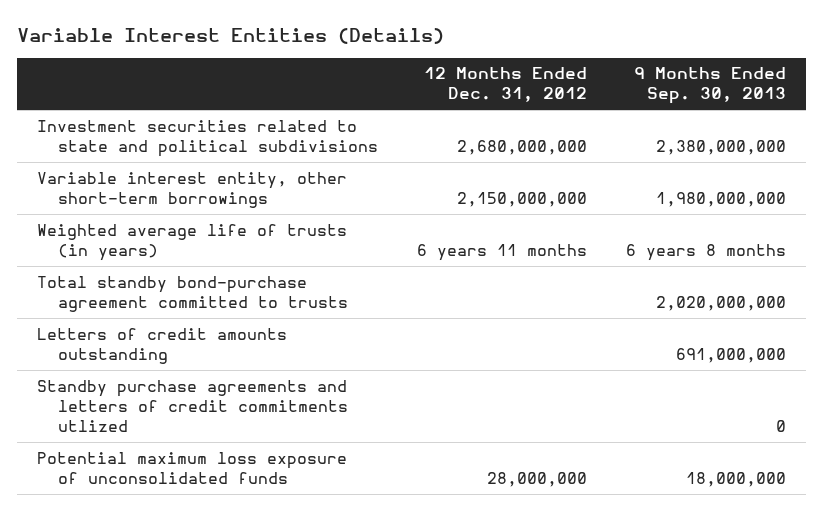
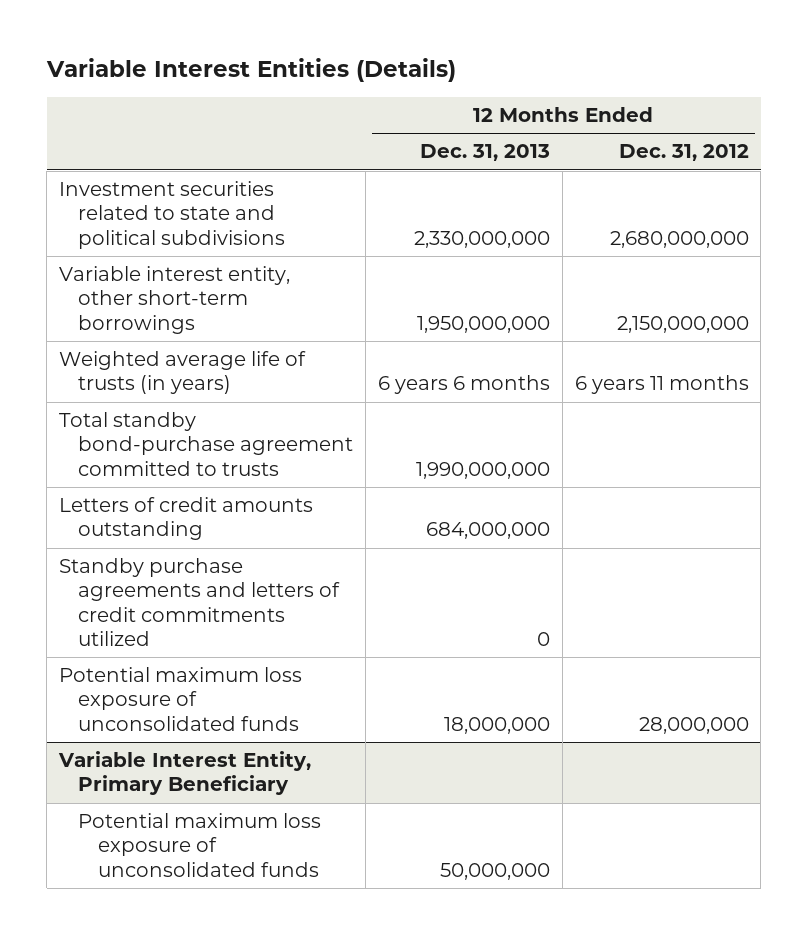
[634,67,787,105] 9 Months Ended Sep. 30, 2013 -> none
none -> [419,144,550,162] Dec. 31, 2013
[36,379,349,432] Standby purchase agreements and letters of credit commitments utlized -> [58,558,341,647] Standby purchase agreements and letters of credit commitments utilized
none -> [57,751,311,796] Variable Interest Entity, Primary Beneficiary
none -> [78,813,322,877] Potential maximum loss exposure of unconsolidated funds

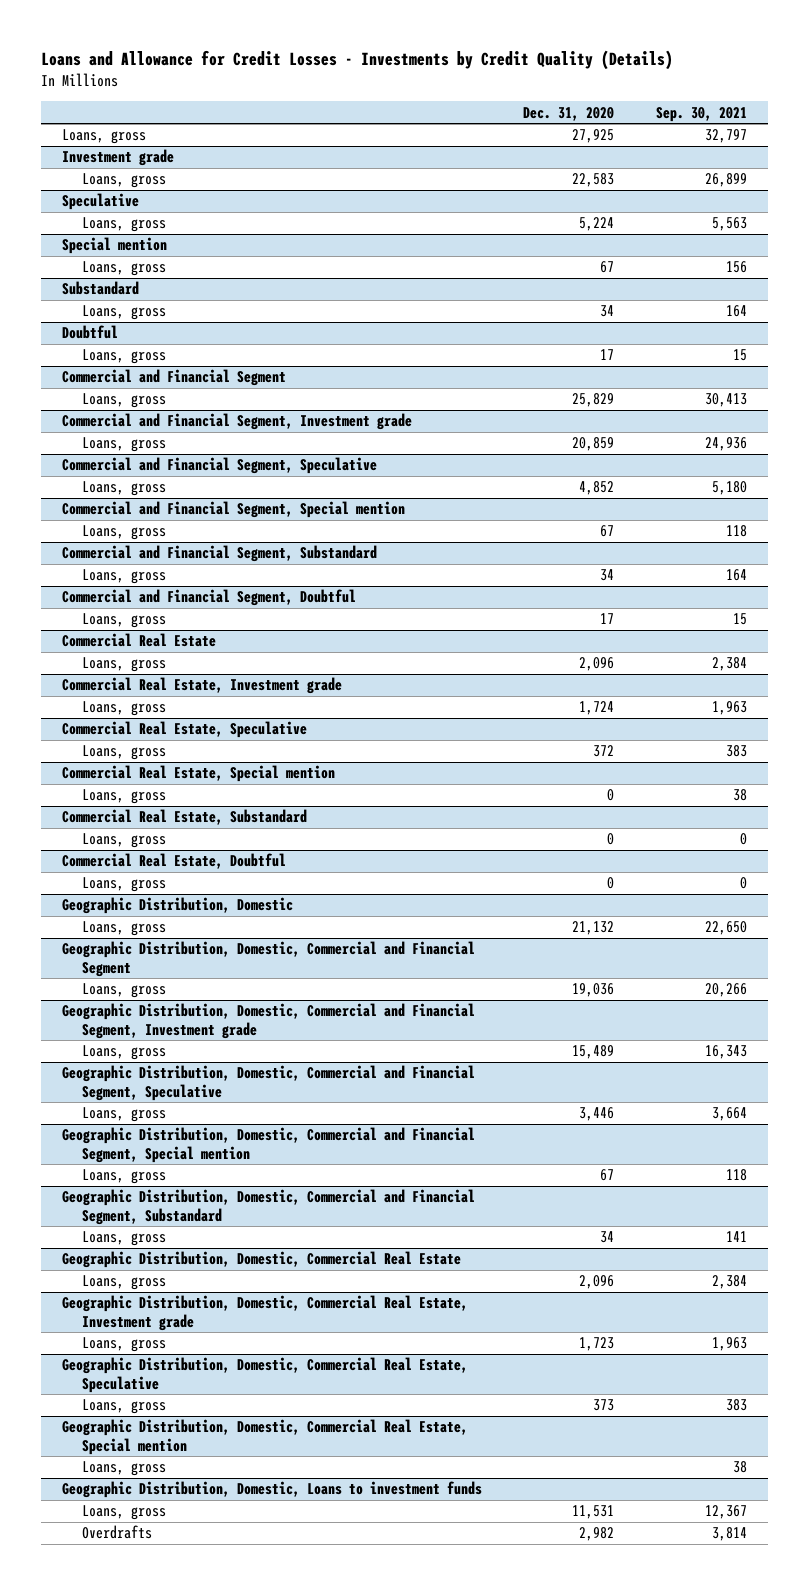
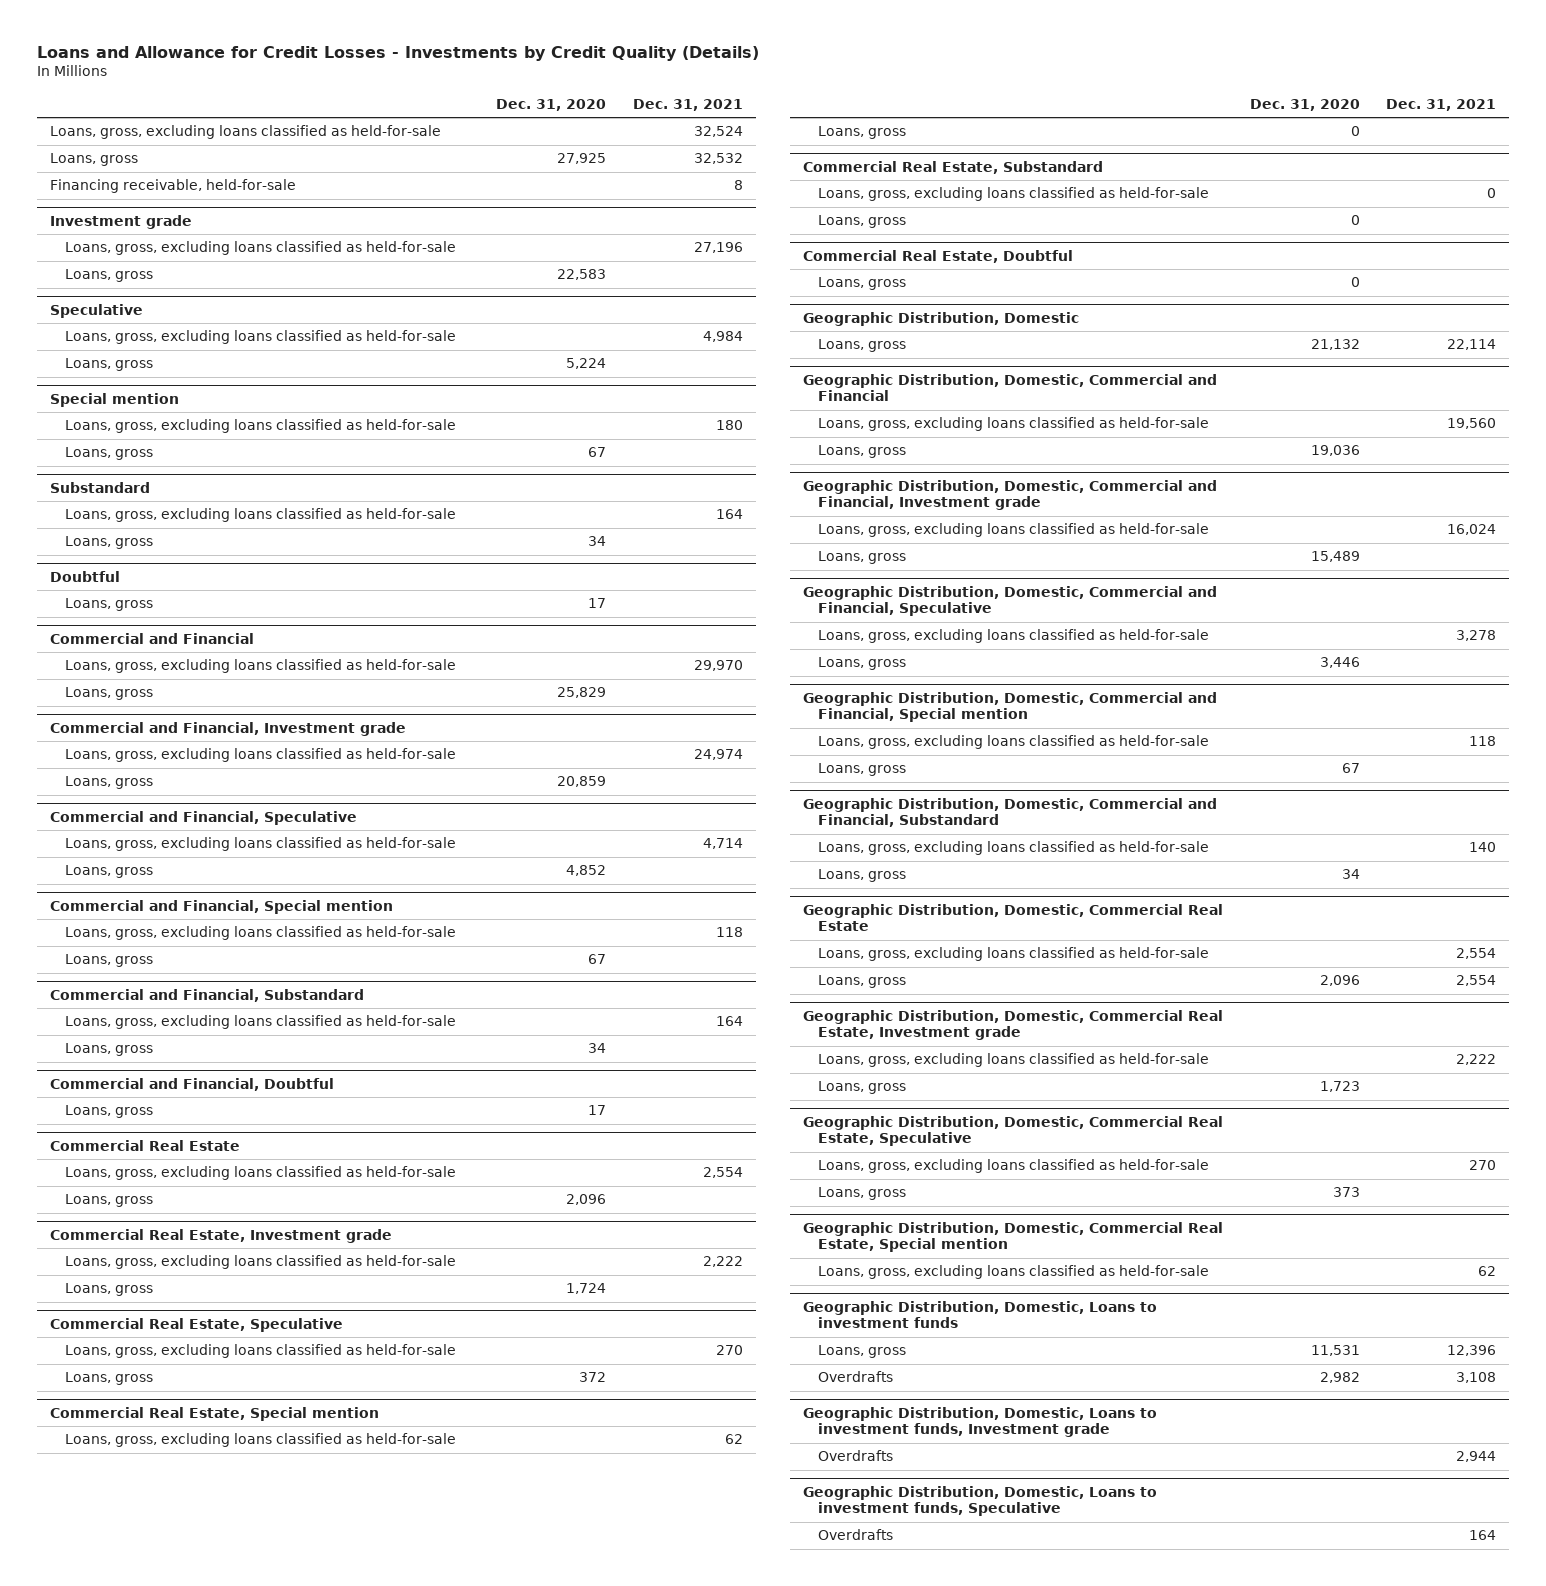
[655,106,747,122] Sep. 30, 2021 -> none
none -> [632,98,743,111] Dec. 31, 2021
none -> [49,125,441,140] Loans, gross, excluding loans classified as held-for-sale
none -> [49,179,296,194] Financing receivable, held-for-sale
none -> [64,241,456,256] Loans, gross, excluding loans classified as held-for-sale
none -> [64,330,456,345] Loans, gross, excluding loans classified as held-for-sale
none -> [64,419,456,434] Loans, gross, excluding loans classified as held-for-sale
none -> [64,508,456,523] Loans, gross, excluding loans classified as held-for-sale
[62,369,287,387] Commercial and Financial Segment -> [49,632,254,644] Commercial and Financial
none -> [64,659,456,674] Loans, gross, excluding loans classified as held-for-sale
[62,413,413,431] Commercial and Financial Segment, Investment grade -> [49,721,406,736] Commercial and Financial, Investment grade
none -> [64,748,456,763] Loans, gross, excluding loans classified as held-for-sale
[62,457,378,475] Commercial and Financial Segment, Speculative -> [49,810,357,825] Commercial and Financial, Speculative
none -> [64,837,456,852] Loans, gross, excluding loans classified as held-for-sale
[62,501,406,519] Commercial and Financial Segment, Special mention -> [49,899,393,914] Commercial and Financial, Special mention
none -> [64,926,456,941] Loans, gross, excluding loans classified as held-for-sale
[62,545,378,563] Commercial and Financial Segment, Substandard -> [49,988,364,1002] Commercial and Financial, Substandard
none -> [64,1015,456,1030] Loans, gross, excluding loans classified as held-for-sale
[62,589,357,607] Commercial and Financial Segment, Doubtful -> [49,1077,334,1091] Commercial and Financial, Doubtful
none -> [64,1166,456,1181] Loans, gross, excluding loans classified as held-for-sale
none -> [64,1255,456,1270] Loans, gross, excluding loans classified as held-for-sale
none -> [64,1344,456,1359] Loans, gross, excluding loans classified as held-for-sale
none -> [64,1433,456,1448] Loans, gross, excluding loans classified as held-for-sale
none -> [818,187,1210,202] Loans, gross, excluding loans classified as held-for-sale
[62,941,476,977] Geographic Distribution, Domestic, Commercial and Financial Segment -> [803,373,1218,402] Geographic Distribution, Domestic, Commercial and Financial
none -> [818,417,1210,432] Loans, gross, excluding loans classified as held-for-sale
[62,1003,476,1039] Geographic Distribution, Domestic, Commercial and Financial Segment, Investment grade -> [803,479,1218,511] Geographic Distribution, Domestic, Commercial and Financial, Investment grade
none -> [818,523,1210,538] Loans, gross, excluding loans classified as held-for-sale
[62,1065,476,1101] Geographic Distribution, Domestic, Commercial and Financial Segment, Speculative -> [803,585,1218,617] Geographic Distribution, Domestic, Commercial and Financial, Speculative
none -> [818,629,1210,644] Loans, gross, excluding loans classified as held-for-sale
[62,1127,476,1163] Geographic Distribution, Domestic, Commercial and Financial Segment, Special mention -> [803,691,1218,723] Geographic Distribution, Domestic, Commercial and Financial, Special mention
none -> [818,735,1210,750] Loans, gross, excluding loans classified as held-for-sale
[62,1189,476,1225] Geographic Distribution, Domestic, Commercial and Financial Segment, Substandard -> [803,797,1218,828] Geographic Distribution, Domestic, Commercial and Financial, Substandard
none -> [818,841,1210,856] Loans, gross, excluding loans classified as held-for-sale
none -> [818,947,1210,962] Loans, gross, excluding loans classified as held-for-sale
none -> [818,1053,1210,1068] Loans, gross, excluding loans classified as held-for-sale
none -> [818,1159,1210,1174] Loans, gross, excluding loans classified as held-for-sale
[81,1461,166,1477] Loans, gross -> none
none -> [818,1265,1210,1280] Loans, gross, excluding loans classified as held-for-sale
none -> [803,1406,1158,1438] Geographic Distribution, Domestic, Loans to investment funds, Investment grade
none -> [818,1450,894,1462] Overdrafts
none -> [803,1485,1158,1517] Geographic Distribution, Domestic, Loans to investment funds, Speculative
none -> [818,1529,894,1541] Overdrafts

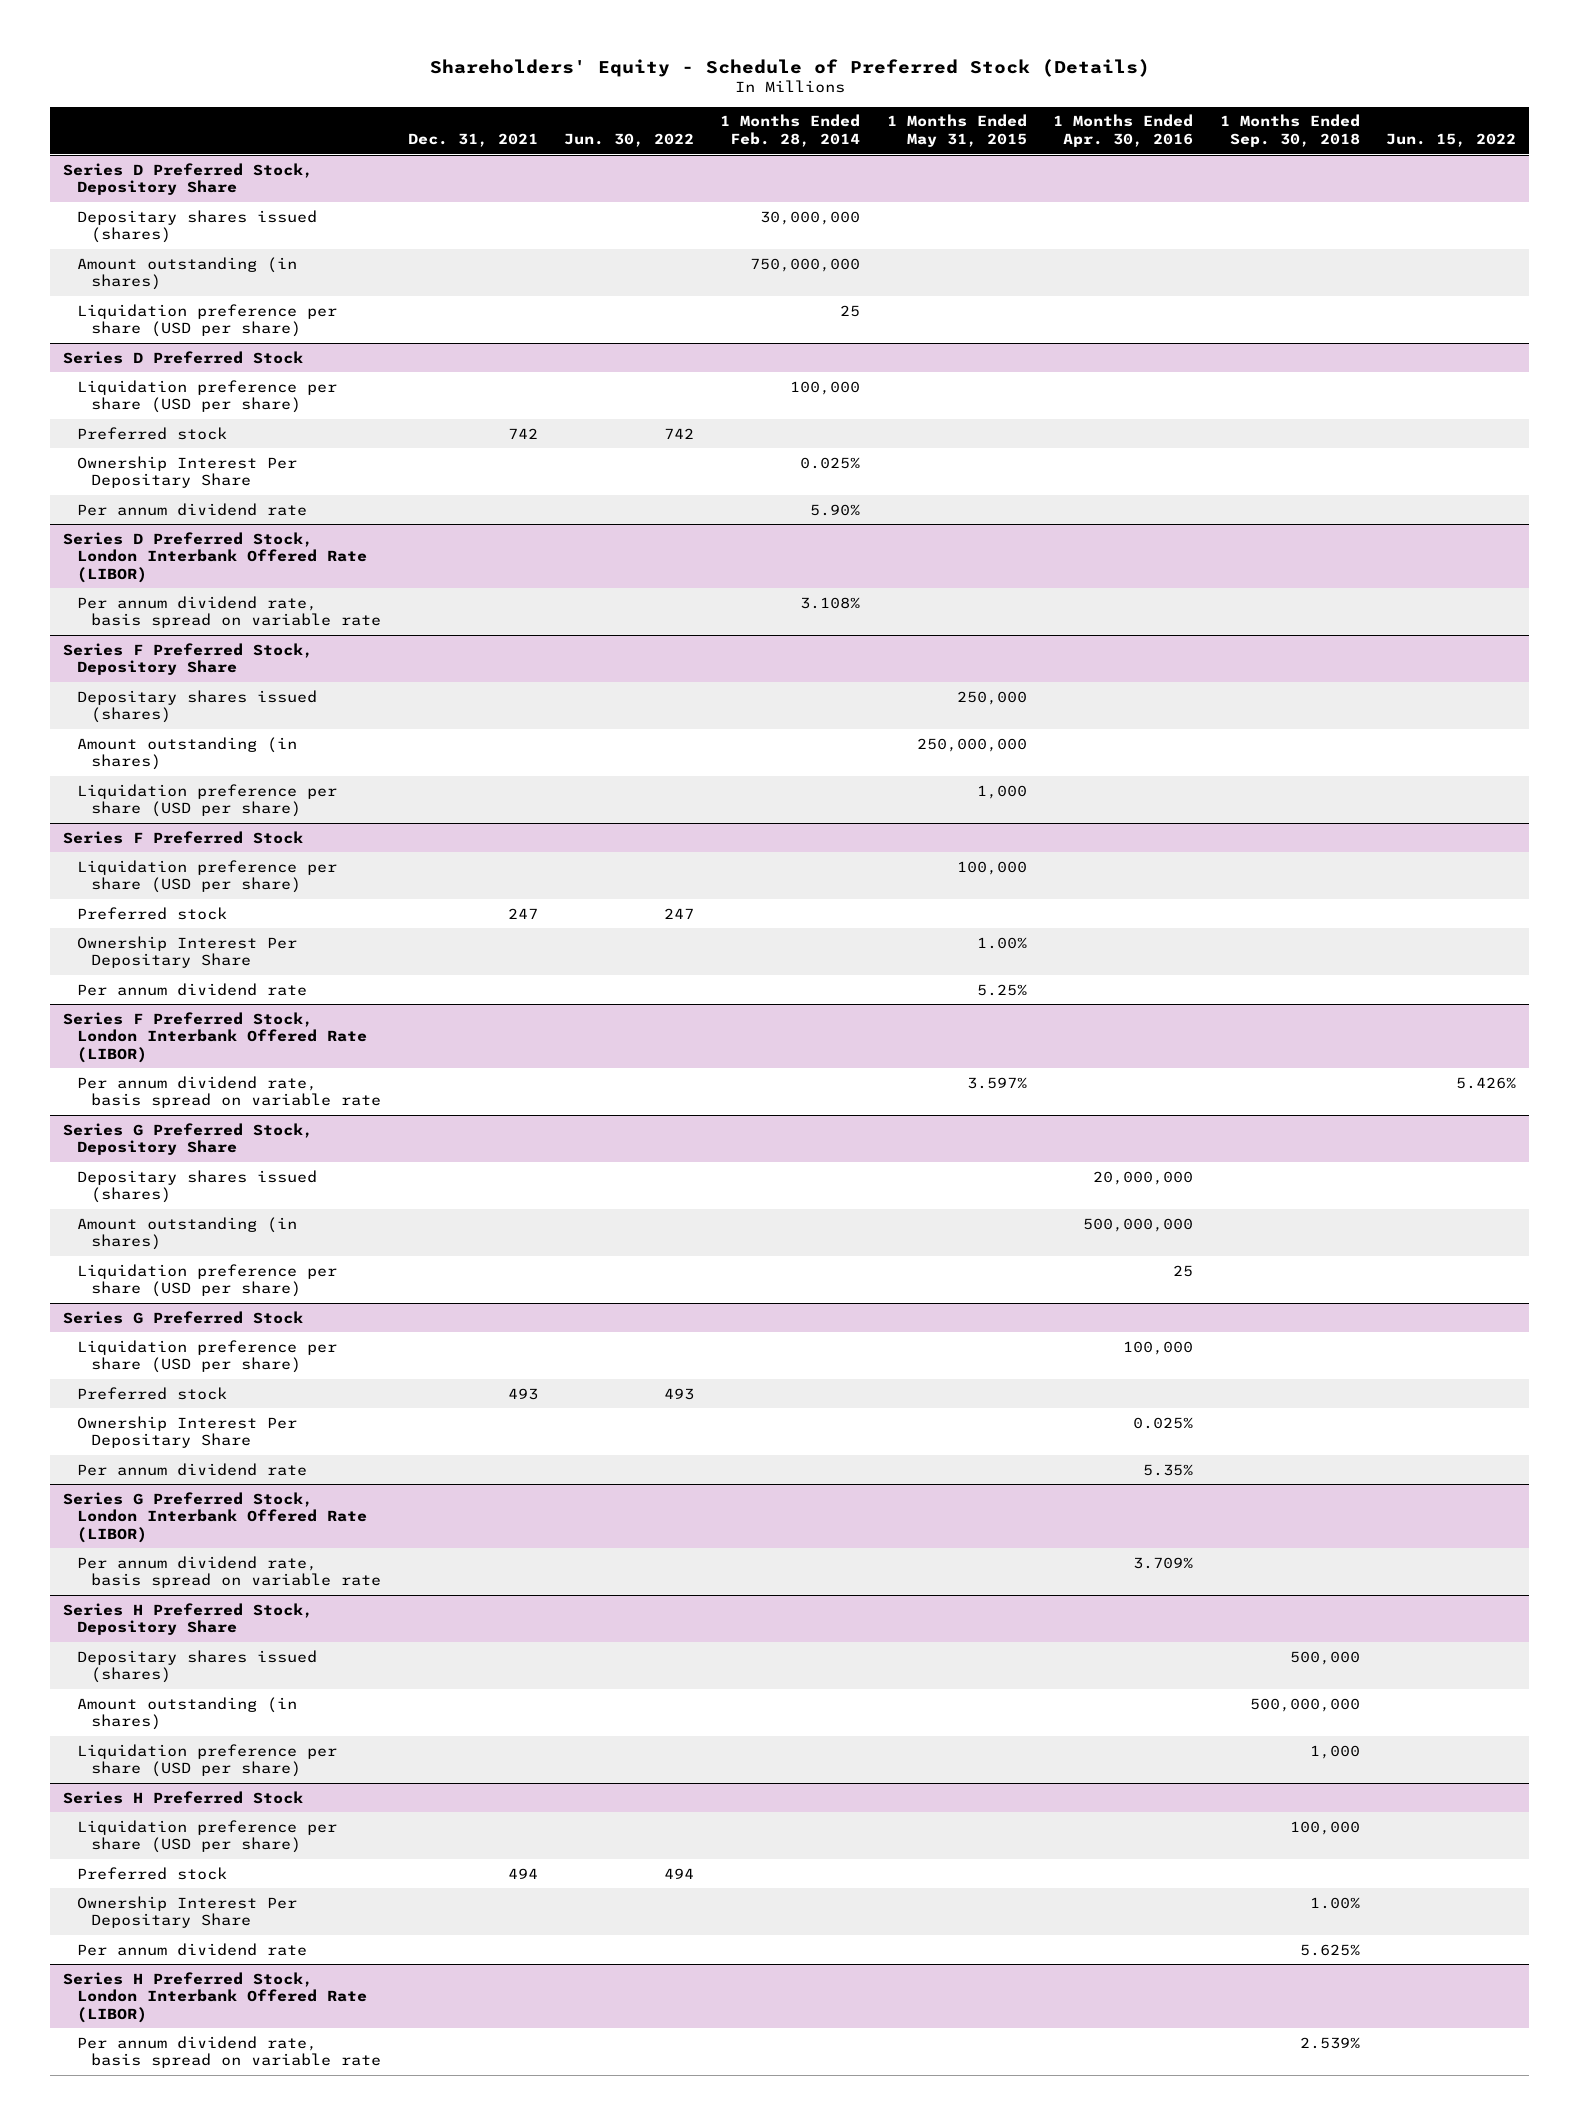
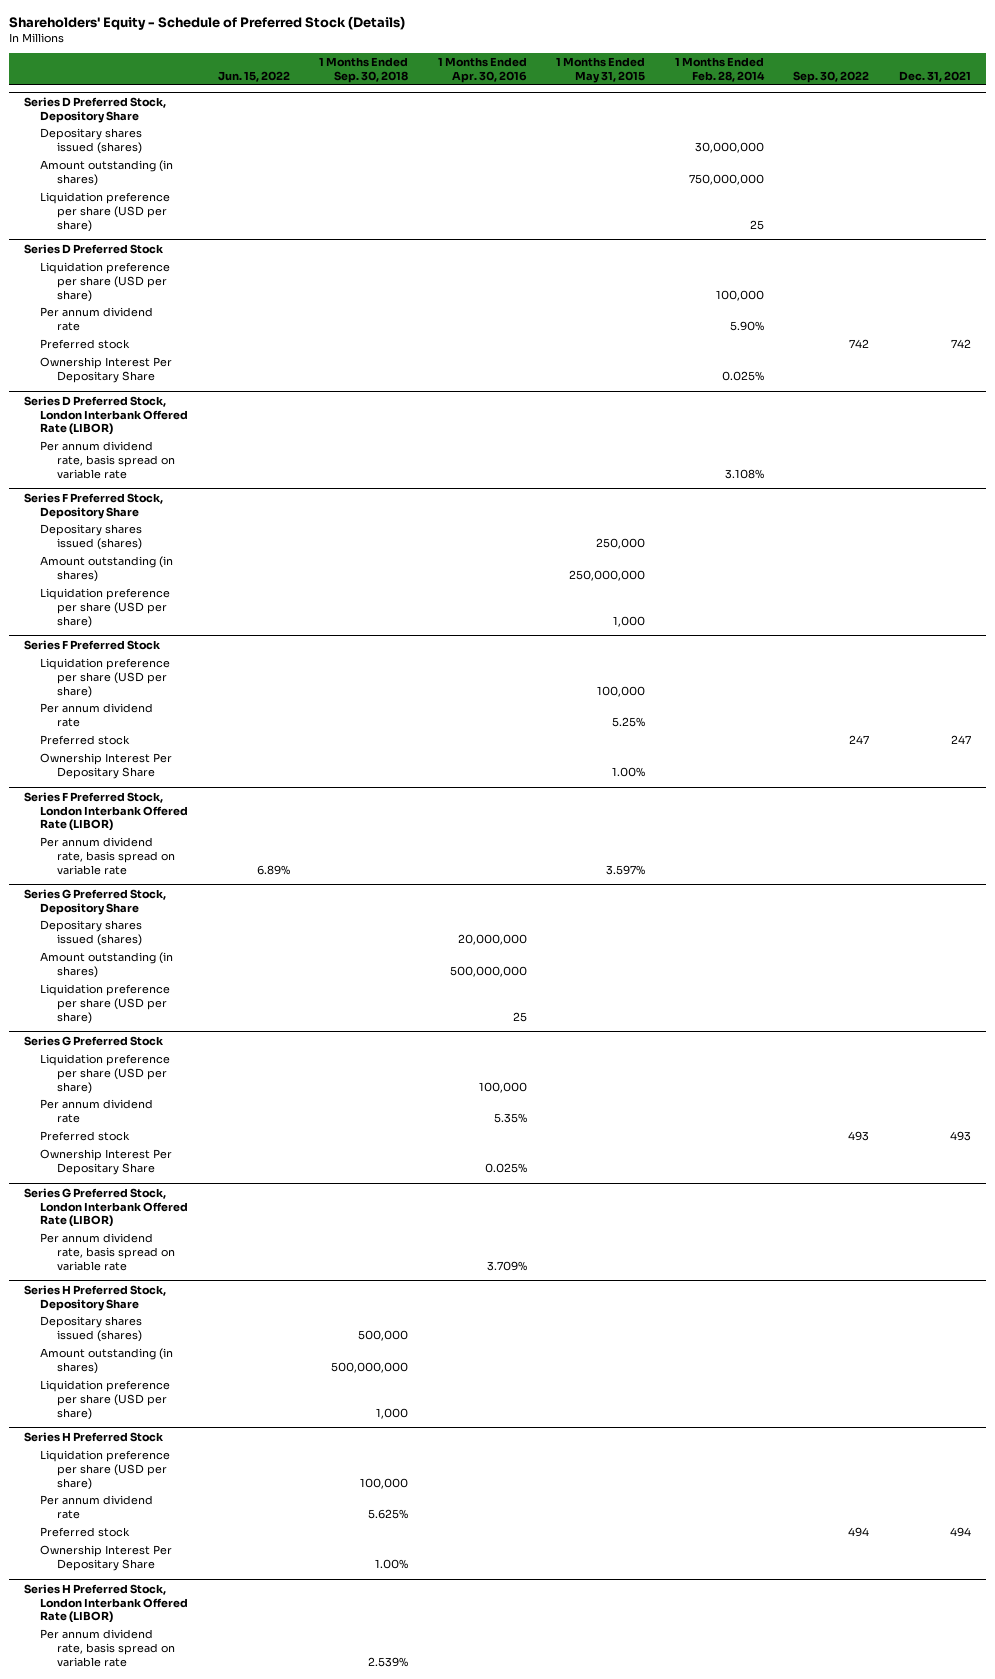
[564,133,695,148] Jun. 30, 2022 -> none
none -> [793,70,870,83] Sep. 30, 2022
[77,502,308,516] Per annum dividend rate -> [40,306,154,331] Per annum dividend rate
[77,982,308,996] Per annum dividend rate -> [40,702,154,727] Per annum dividend rate
[1455,1076,1516,1089] 5.426% -> [256,864,290,875] 6.89%
[77,1462,308,1476] Per annum dividend rate -> [40,1098,154,1123] Per annum dividend rate
[77,1942,308,1956] Per annum dividend rate -> [40,1494,154,1519] Per annum dividend rate

